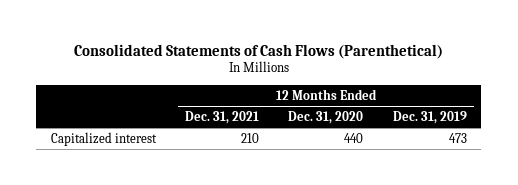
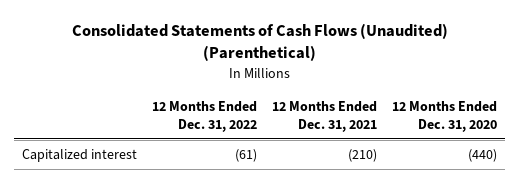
[73,43,443,59] Consolidated Statements of Cash Flows (Parenthetical) -> [71,23,448,62] Consolidated Statements of Cash Flows (Unaudited) (Parenthetical)
[392,110,467,124] Dec. 31, 2019 -> none
none -> [152,100,258,133] 12 Months Ended Dec. 31, 2022
[241,132,260,143] 210 -> [348,148,378,162] (210)
[344,132,364,143] 440 -> [468,148,498,162] (440)

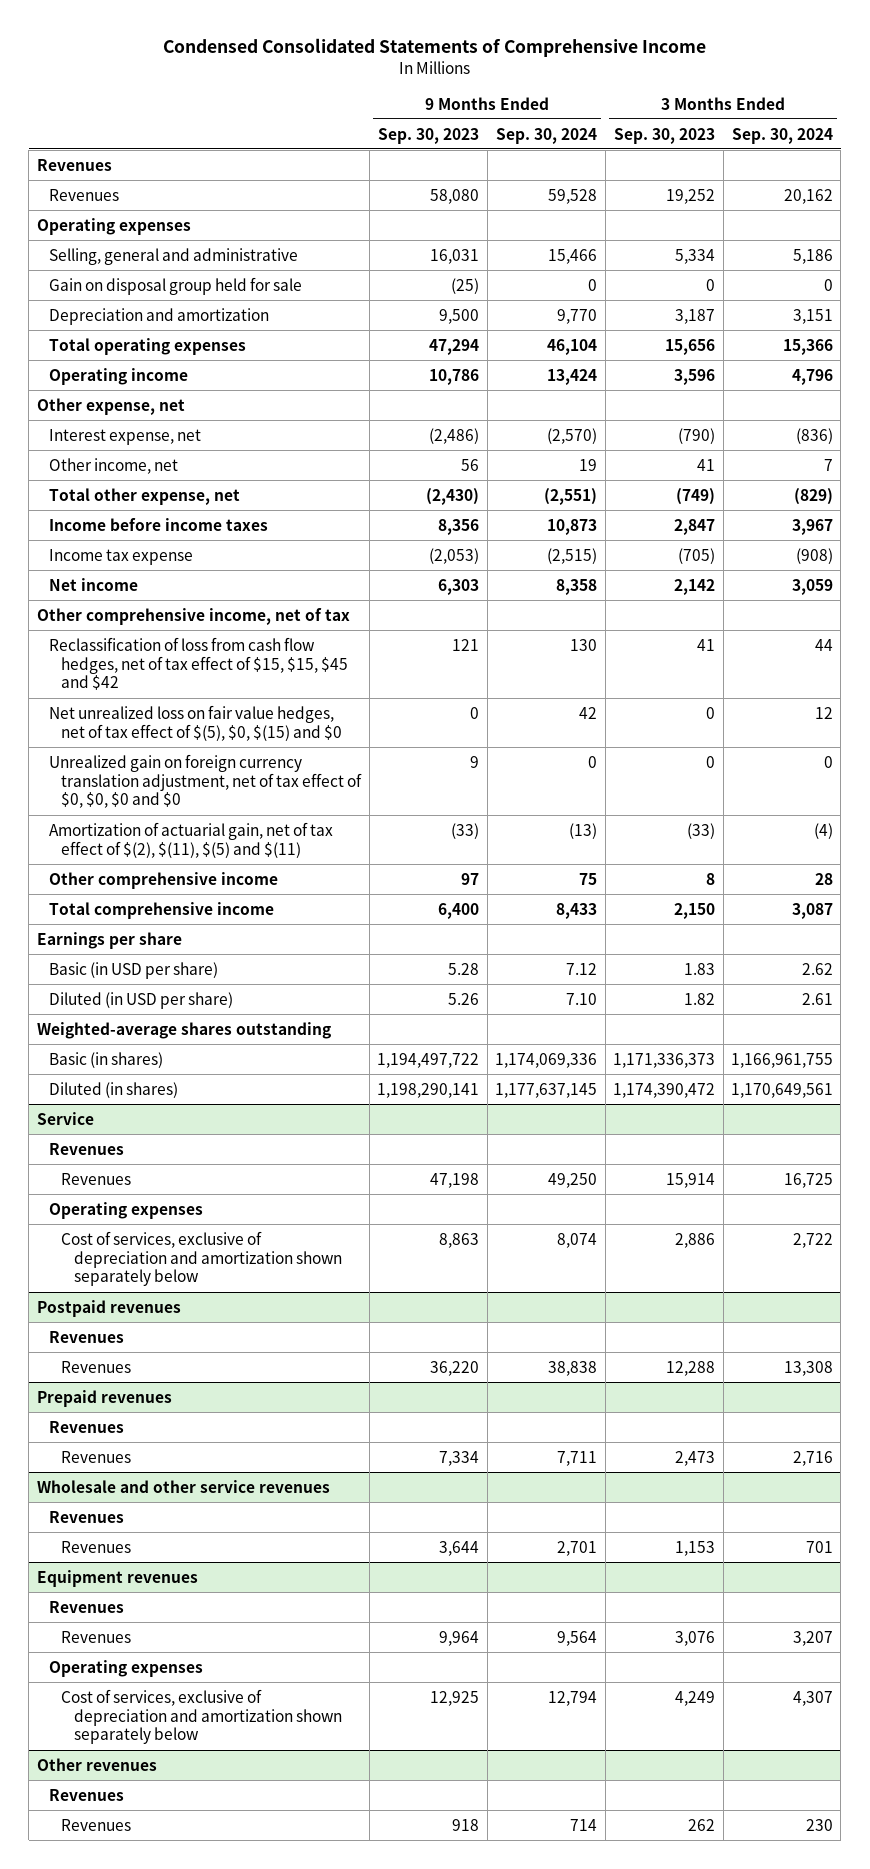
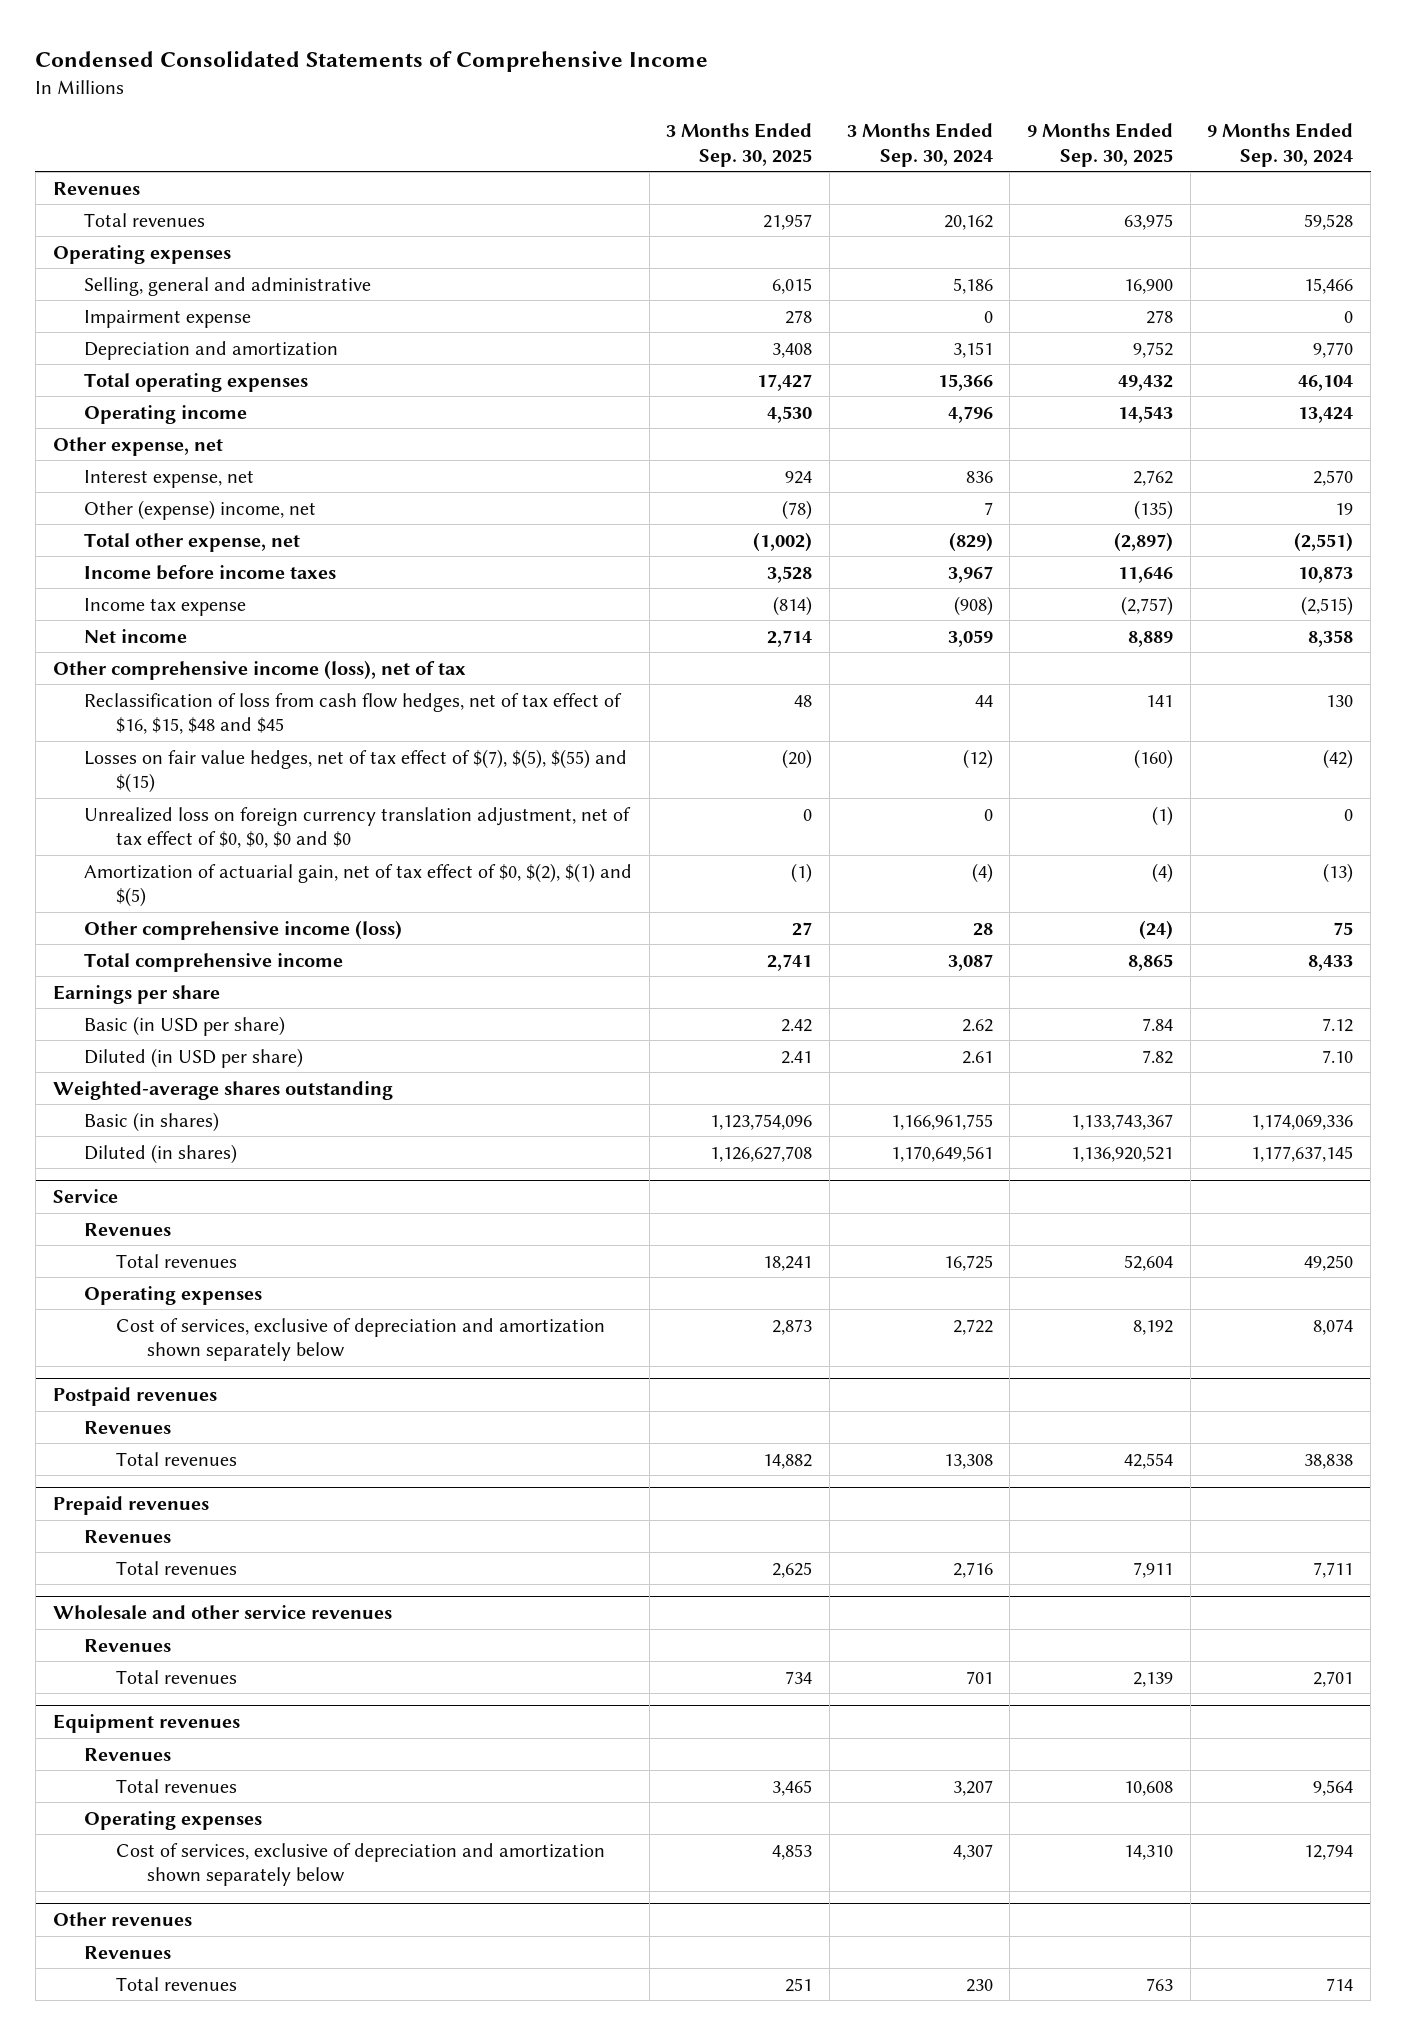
[378,127,480,144] Sep. 30, 2023 -> none
[614,127,716,144] Sep. 30, 2023 -> none
none -> [666,122,813,167] 3 Months Ended Sep. 30, 2025
none -> [1027,122,1174,167] 9 Months Ended Sep. 30, 2025
[49,188,120,201] Revenues -> [84,212,206,227] Total revenues
[49,276,303,295] Gain on disposal group held for sale -> none
none -> [84,309,252,328] Impairment expense
[547,427,598,444] (2,570) -> [1313,469,1354,486] 2,570
[795,427,833,444] (836) -> [965,470,993,483] 836
[49,457,179,474] Other income, net -> [84,499,317,520] Other (expense) income, net
[36,607,350,625] Other comprehensive income, net of tax -> [52,659,466,680] Other comprehensive income (loss), net of tax
[49,636,349,691] Reclassification of loss from cash flow hedges, net of tax effect of $15, $15, $45 and $42 -> [84,692,623,735] Reclassification of loss from cash flow hedges, net of tax effect of $16, $15, $48 and $45
[49,704,343,741] Net unrealized loss on fair value hedges, net of tax effect of $(5), $0, $(15) and $0 -> [84,748,628,794] Losses on fair value hedges, net of tax effect of $(7), $(5), $(55) and $(15)
[579,706,598,719] 42 -> [1323,748,1354,769] (42)
[814,706,833,719] 12 -> [962,748,993,769] (12)
[49,753,363,809] Unrealized gain on foreign currency translation adjustment, net of tax effect of $0, $0, $0 and $0 -> [84,806,632,849] Unrealized loss on foreign currency translation adjustment, net of tax effect of $0, $0, $0 and $0
[49,821,334,858] Amortization of actuarial gain, net of tax effect of $(2), $(11), $(5) and $(11) -> [84,862,633,908] Amortization of actuarial gain, net of tax effect of $0, $(2), $(1) and $(5)
[49,871,279,889] Other comprehensive income -> [84,919,403,940] Other comprehensive income (loss)
[61,1172,132,1185] Revenues -> [115,1253,237,1268] Total revenues
[61,1360,132,1373] Revenues -> [115,1451,237,1466] Total revenues
[61,1450,132,1463] Revenues -> [115,1560,237,1575] Total revenues
[61,1540,132,1553] Revenues -> [115,1669,237,1684] Total revenues
[61,1630,132,1643] Revenues -> [115,1778,237,1793] Total revenues
[61,1818,132,1831] Revenues -> [115,1976,237,1991] Total revenues

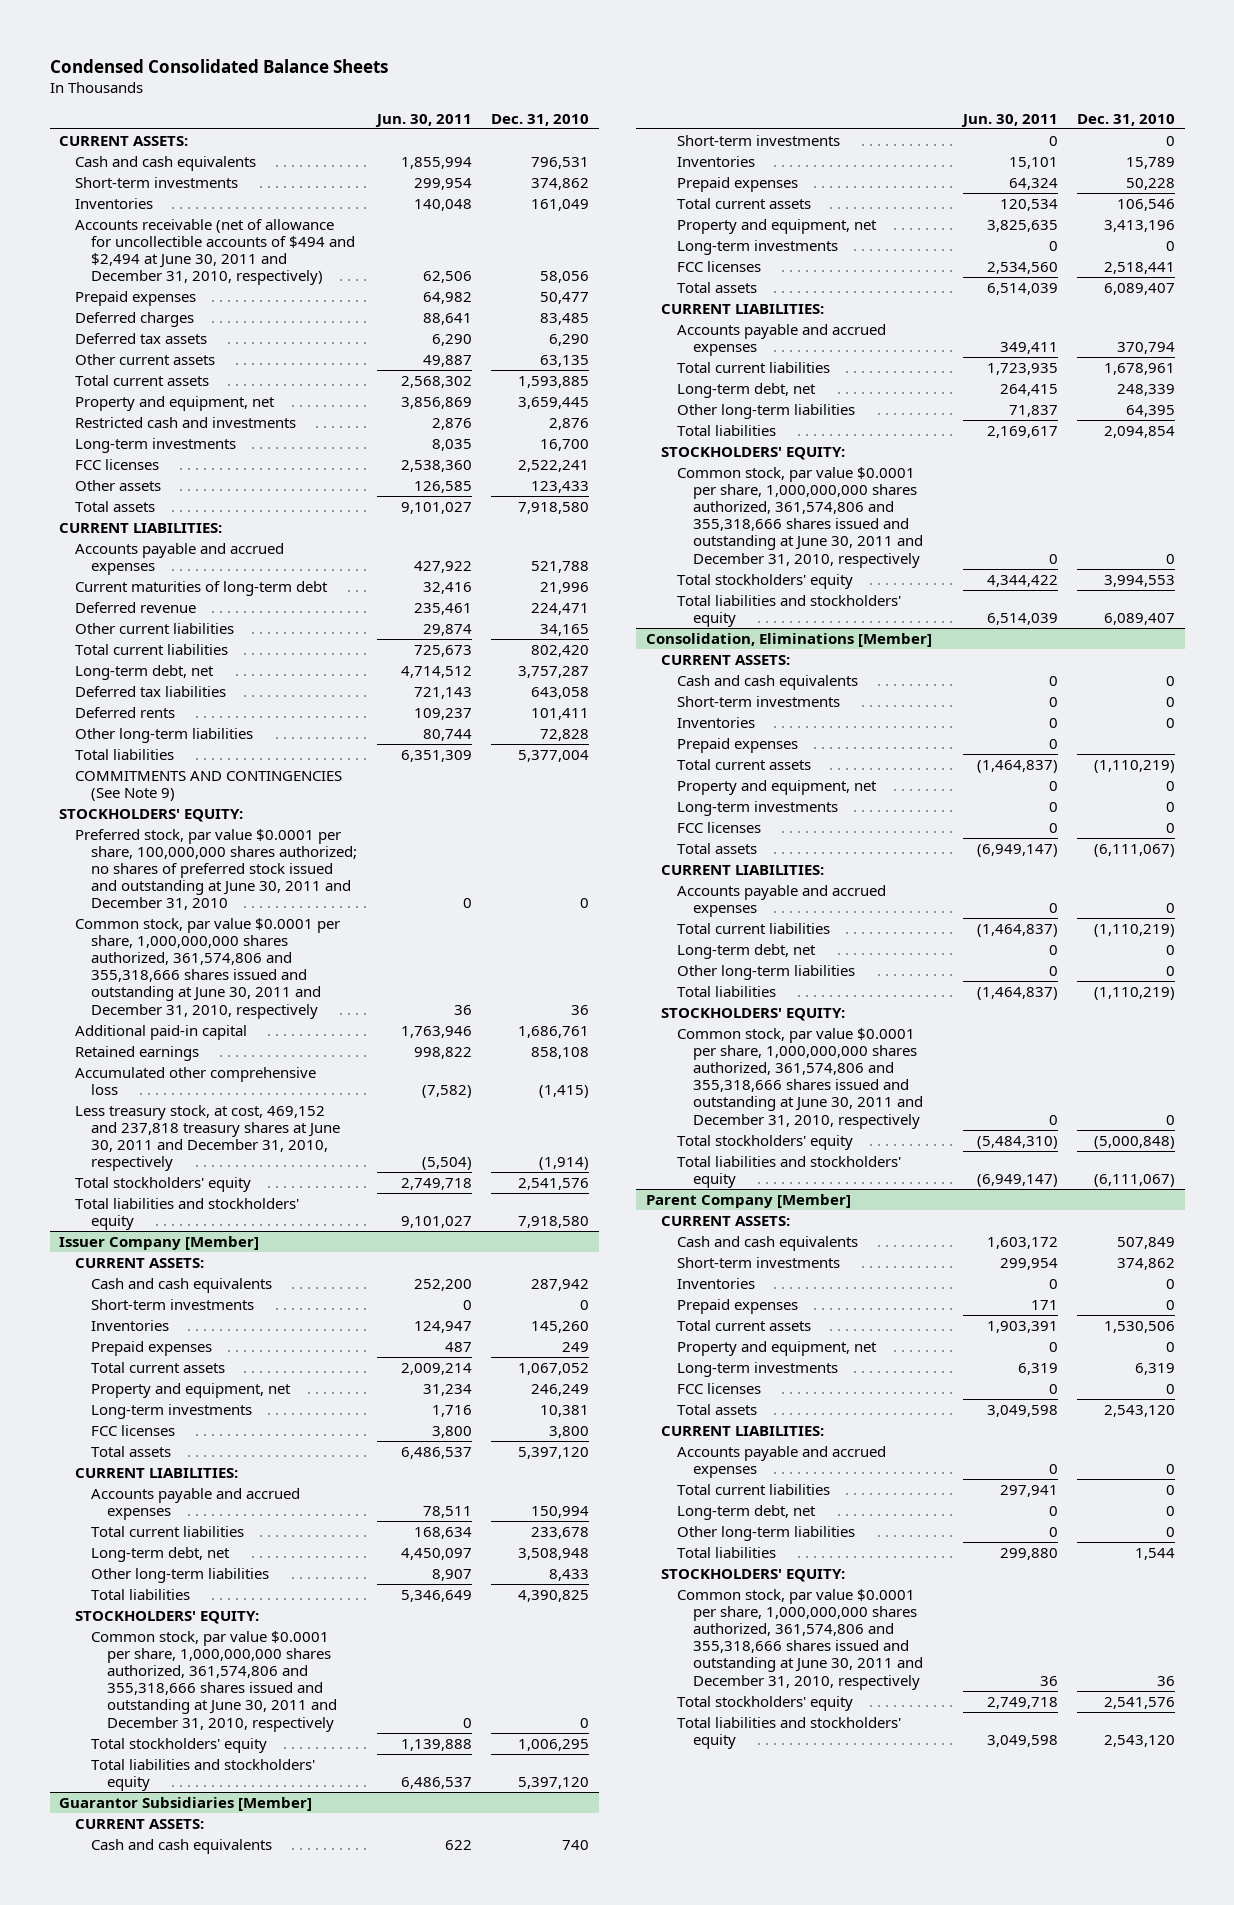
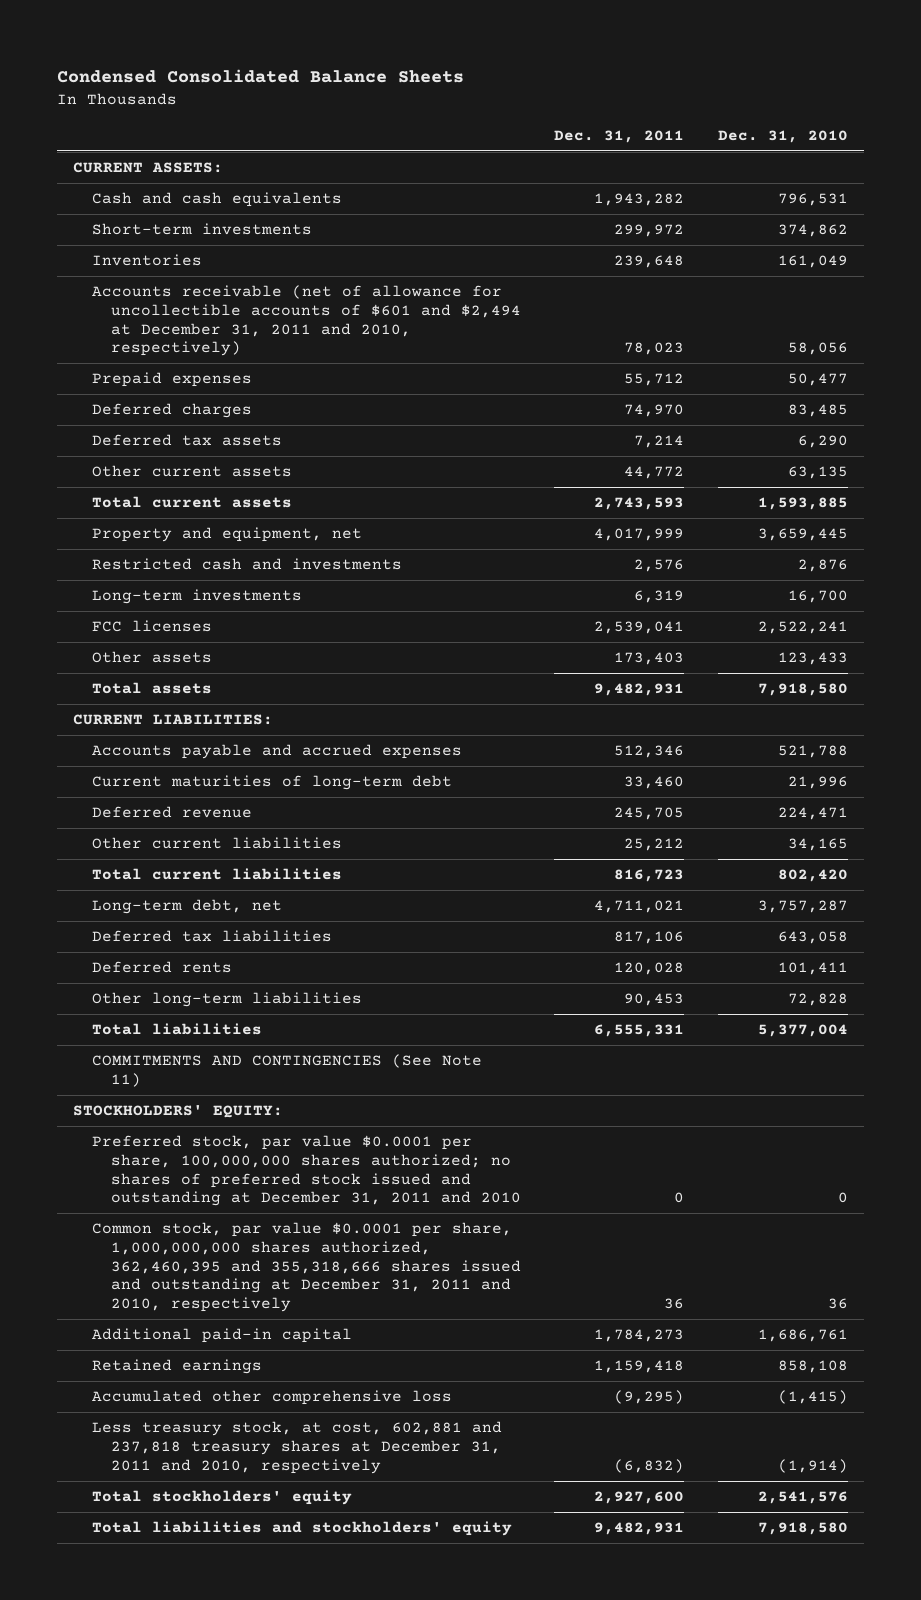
[374,113,472,127] Jun. 30, 2011 -> none
none -> [554,130,685,144] Dec. 31, 2011
[75,218,356,286] Accounts receivable (net of allowance for uncollectible accounts of $494 and $2,494 at June 30, 2011 and December 31, 2010, respectively) -> [92,285,522,357] Accounts receivable (net of allowance for uncollectible accounts of $601 and $2,494 at December 31, 2011 and 2010, respectively)
[75,770,343,801] COMMITMENTS AND CONTINGENCIES (See Note 9) -> [92,1054,483,1087] COMMITMENTS AND CONTINGENCIES (See Note 11)
[75,828,358,911] Preferred stock, par value $0.0001 per share, 100,000,000 shares authorized; no shares of preferred stock issued and outstanding at June 30, 2011 and December 31, 2010 -> [92,1135,522,1207] Preferred stock, par value $0.0001 per share, 100,000,000 shares authorized; no shares of preferred stock issued and outstanding at December 31, 2011 and 2010
[75,917,341,1019] Common stock, par value $0.0001 per share, 1,000,000,000 shares authorized, 361,574,806 and 355,318,666 shares issued and outstanding at June 30, 2011 and December 31, 2010, respectively -> [92,1222,522,1313] Common stock, par value $0.0001 per share, 1,000,000,000 shares authorized, 362,460,395 and 355,318,666 shares issued and outstanding at December 31, 2011 and 2010, respectively
[75,1104,341,1172] Less treasury stock, at cost, 469,152 and 237,818 treasury shares at June 30, 2011 and December 31, 2010, respectively -> [92,1421,503,1474] Less treasury stock, at cost, 602,881 and 237,818 treasury shares at December 31, 2011 and 2010, respectively
[59,1235,260,1250] Issuer Company [Member] -> none
[75,1257,205,1268] CURRENT ASSETS: -> none
[91,1277,273,1293] Cash and cash equivalents -> none
[91,1298,255,1310] Short-term investments -> none
[91,1319,170,1331] Inventories -> none
[91,1340,213,1356] Prepaid expenses -> none
[91,1361,226,1373] Total current assets -> none
[91,1382,292,1398] Property and equipment, net -> none
[91,1403,253,1419] Long-term investments -> none
[91,1424,176,1436] FCC licenses -> none
[91,1445,172,1457] Total assets -> none
[75,1467,239,1478] CURRENT LIABILITIES: -> none
[91,1487,301,1520] Accounts payable and accrued expenses -> none
[91,1525,245,1537] Total current liabilities -> none
[91,1546,231,1562] Long-term debt, net -> none
[91,1567,270,1583] Other long-term liabilities -> none
[91,1588,191,1600] Total liabilities -> none
[75,1610,260,1624] STOCKHOLDERS' EQUITY: -> none
[91,1630,338,1732] Common stock, par value $0.0001 per share, 1,000,000,000 shares authorized, 361,574,806 and 355,318,666 shares issued and outstanding at June 30, 2011 and December 31, 2010, respectively -> none
[91,1737,268,1753] Total stockholders' equity -> none
[91,1758,316,1791] Total liabilities and stockholders' equity -> none
[59,1796,313,1811] Guarantor Subsidiaries [Member] -> none
[75,1818,205,1829] CURRENT ASSETS: -> none
[91,1838,273,1854] Cash and cash equivalents -> none
[677,134,841,146] Short-term investments -> none
[677,155,756,167] Inventories -> none
[677,176,799,192] Prepaid expenses -> none
[677,197,812,209] Total current assets -> none
[677,218,878,234] Property and equipment, net -> none
[677,239,839,255] Long-term investments -> none
[677,260,762,272] FCC licenses -> none
[677,281,758,293] Total assets -> none
[661,303,825,314] CURRENT LIABILITIES: -> none
[677,323,887,356] Accounts payable and accrued expenses -> none
[677,361,831,373] Total current liabilities -> none
[677,382,817,398] Long-term debt, net -> none
[677,403,856,419] Other long-term liabilities -> none
[677,424,777,436] Total liabilities -> none
[661,446,846,460] STOCKHOLDERS' EQUITY: -> none
[677,466,924,568] Common stock, par value $0.0001 per share, 1,000,000,000 shares authorized, 361,574,806 and 355,318,666 shares issued and outstanding at June 30, 2011 and December 31, 2010, respectively -> none
[677,573,854,589] Total stockholders' equity -> none
[677,594,902,627] Total liabilities and stockholders' equity -> none
[645,632,932,647] Consolidation, Eliminations [Member] -> none
[661,654,791,665] CURRENT ASSETS: -> none
[677,674,859,690] Cash and cash equivalents -> none
[677,695,841,707] Short-term investments -> none
[677,716,756,728] Inventories -> none
[677,737,799,753] Prepaid expenses -> none
[677,758,812,770] Total current assets -> none
[677,779,878,795] Property and equipment, net -> none
[677,800,839,816] Long-term investments -> none
[677,821,762,833] FCC licenses -> none
[677,842,758,854] Total assets -> none
[661,864,825,875] CURRENT LIABILITIES: -> none
[677,884,887,917] Accounts payable and accrued expenses -> none
[677,922,831,934] Total current liabilities -> none
[677,943,817,959] Long-term debt, net -> none
[677,964,856,980] Other long-term liabilities -> none
[677,985,777,997] Total liabilities -> none
[661,1007,846,1021] STOCKHOLDERS' EQUITY: -> none
[677,1027,924,1129] Common stock, par value $0.0001 per share, 1,000,000,000 shares authorized, 361,574,806 and 355,318,666 shares issued and outstanding at June 30, 2011 and December 31, 2010, respectively -> none
[677,1134,854,1150] Total stockholders' equity -> none
[677,1155,902,1188] Total liabilities and stockholders' equity -> none
[645,1193,851,1208] Parent Company [Member] -> none
[661,1215,791,1226] CURRENT ASSETS: -> none
[677,1235,859,1251] Cash and cash equivalents -> none
[677,1256,841,1268] Short-term investments -> none
[677,1277,756,1289] Inventories -> none
[677,1298,799,1314] Prepaid expenses -> none
[677,1319,812,1331] Total current assets -> none
[677,1340,878,1356] Property and equipment, net -> none
[677,1361,839,1377] Long-term investments -> none
[677,1382,762,1394] FCC licenses -> none
[677,1403,758,1415] Total assets -> none
[661,1425,825,1436] CURRENT LIABILITIES: -> none
[677,1445,887,1478] Accounts payable and accrued expenses -> none
[677,1483,831,1495] Total current liabilities -> none
[677,1504,817,1520] Long-term debt, net -> none
[677,1525,856,1541] Other long-term liabilities -> none
[677,1546,777,1558] Total liabilities -> none
[661,1568,846,1582] STOCKHOLDERS' EQUITY: -> none
[677,1588,924,1690] Common stock, par value $0.0001 per share, 1,000,000,000 shares authorized, 361,574,806 and 355,318,666 shares issued and outstanding at June 30, 2011 and December 31, 2010, respectively -> none
[677,1695,854,1711] Total stockholders' equity -> none
[677,1716,902,1749] Total liabilities and stockholders' equity -> none

